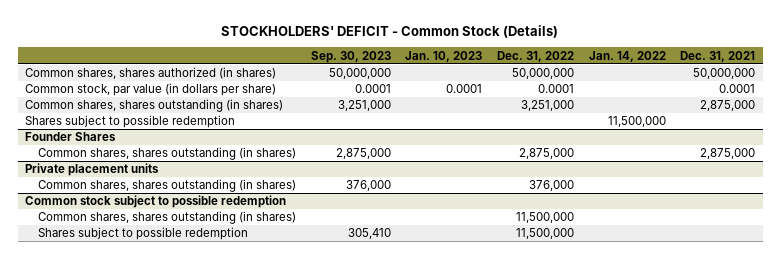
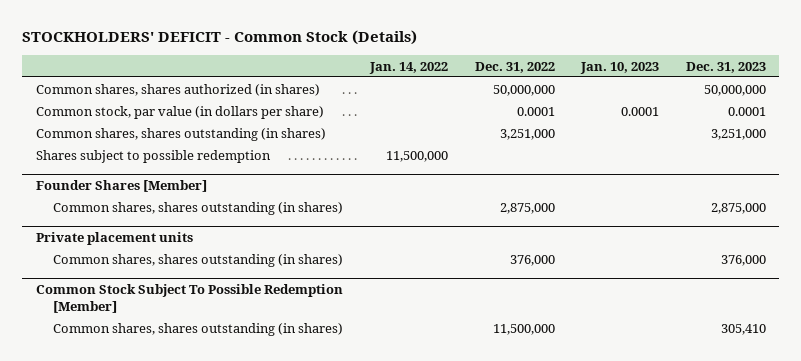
[310,50,391,63] Sep. 30, 2023 -> none
[680,50,756,62] Dec. 31, 2021 -> none
none -> [685,61,766,73] Dec. 31, 2023
[25,132,117,142] Founder Shares -> [35,179,207,192] Founder Shares [Member]
[25,195,287,209] Common stock subject to possible redemption -> [35,283,343,313] Common Stock Subject To Possible Redemption [Member]
[37,227,248,241] Shares subject to possible redemption -> none

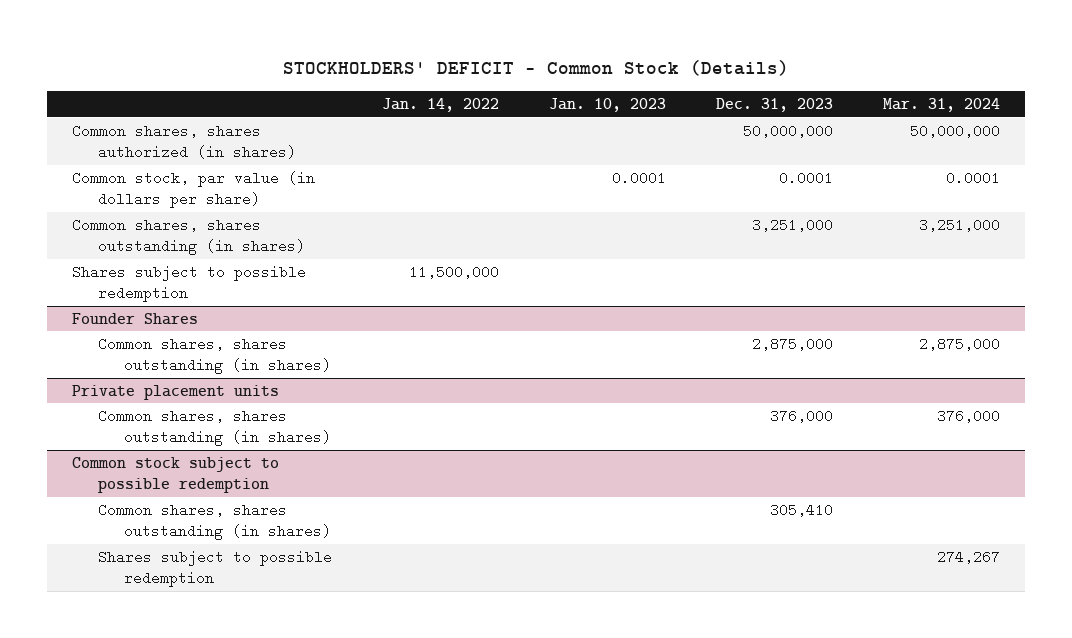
[474,61,555,73] Dec. 31, 2022 -> none
none -> [882,98,1000,113] Mar. 31, 2024
[35,179,207,192] Founder Shares [Member] -> [72,312,199,325] Founder Shares
[35,283,343,313] Common Stock Subject To Possible Redemption [Member] -> [72,456,280,494] Common stock subject to possible redemption
none -> [98,549,333,588] Shares subject to possible redemption

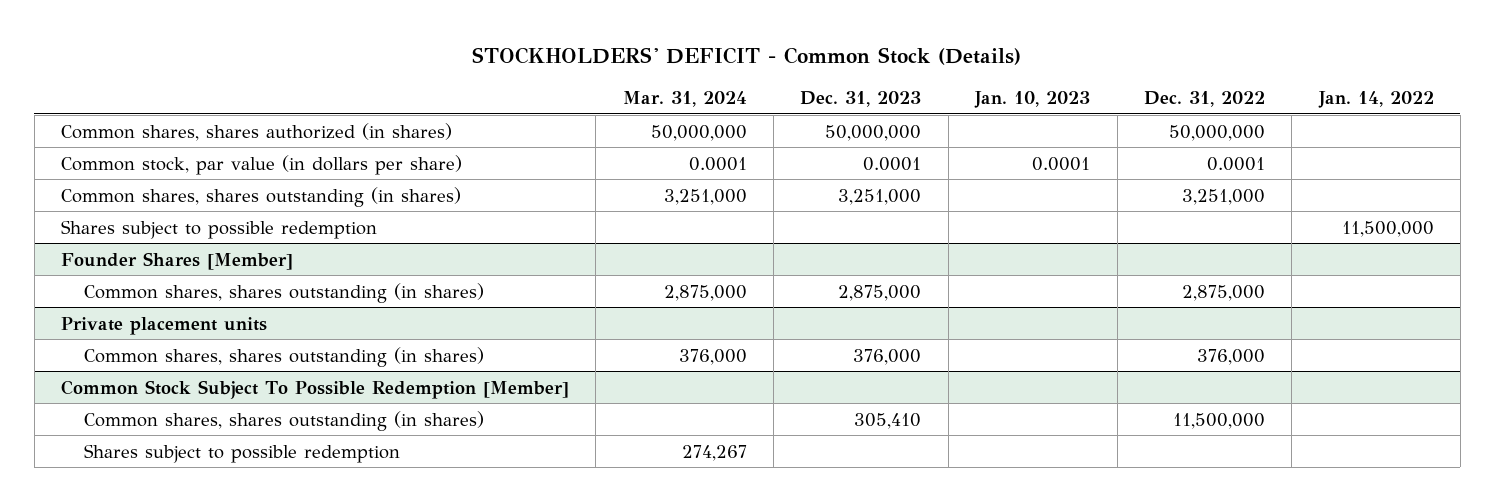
none -> [1143,90,1265,107] Dec. 31, 2022
[72,312,199,325] Founder Shares -> [61,251,294,270] Founder Shares [Member]
[72,456,280,494] Common stock subject to possible redemption -> [61,379,570,399] Common Stock Subject To Possible Redemption [Member]

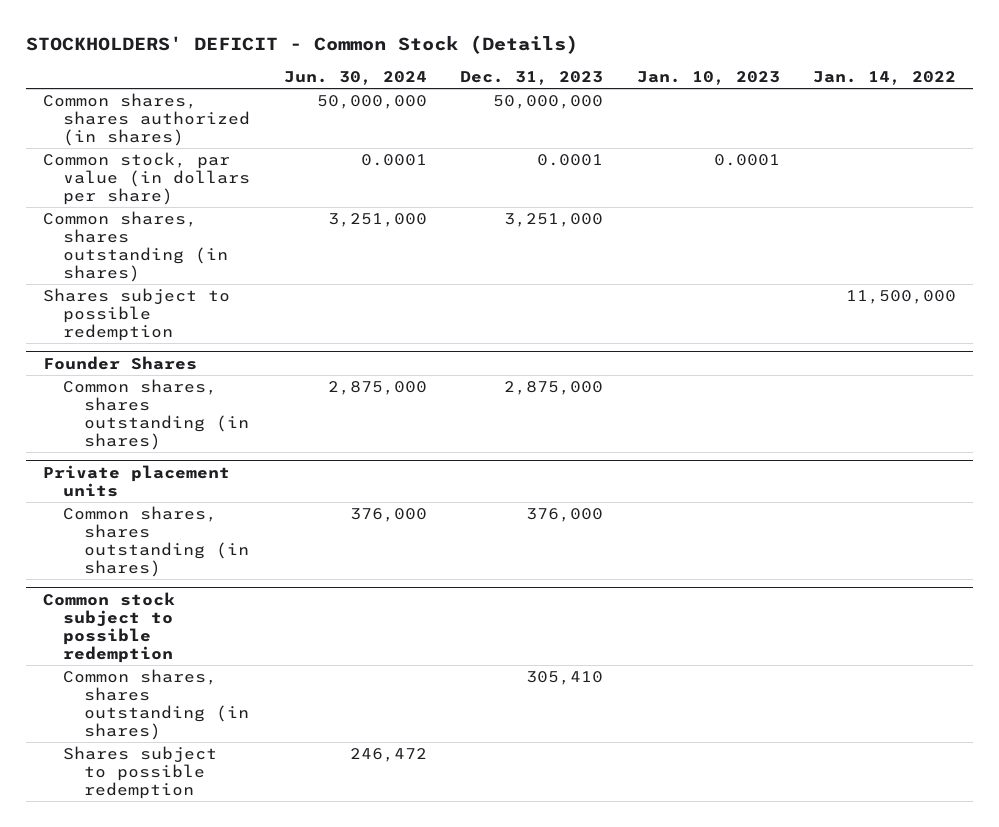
[622,90,747,107] Mar. 31, 2024 -> none
[1143,90,1265,107] Dec. 31, 2022 -> none
none -> [283,70,427,85] Jun. 30, 2024
[61,251,294,270] Founder Shares [Member] -> [42,355,197,370] Founder Shares
[61,379,570,399] Common Stock Subject To Possible Redemption [Member] -> [42,591,175,663] Common stock subject to possible redemption

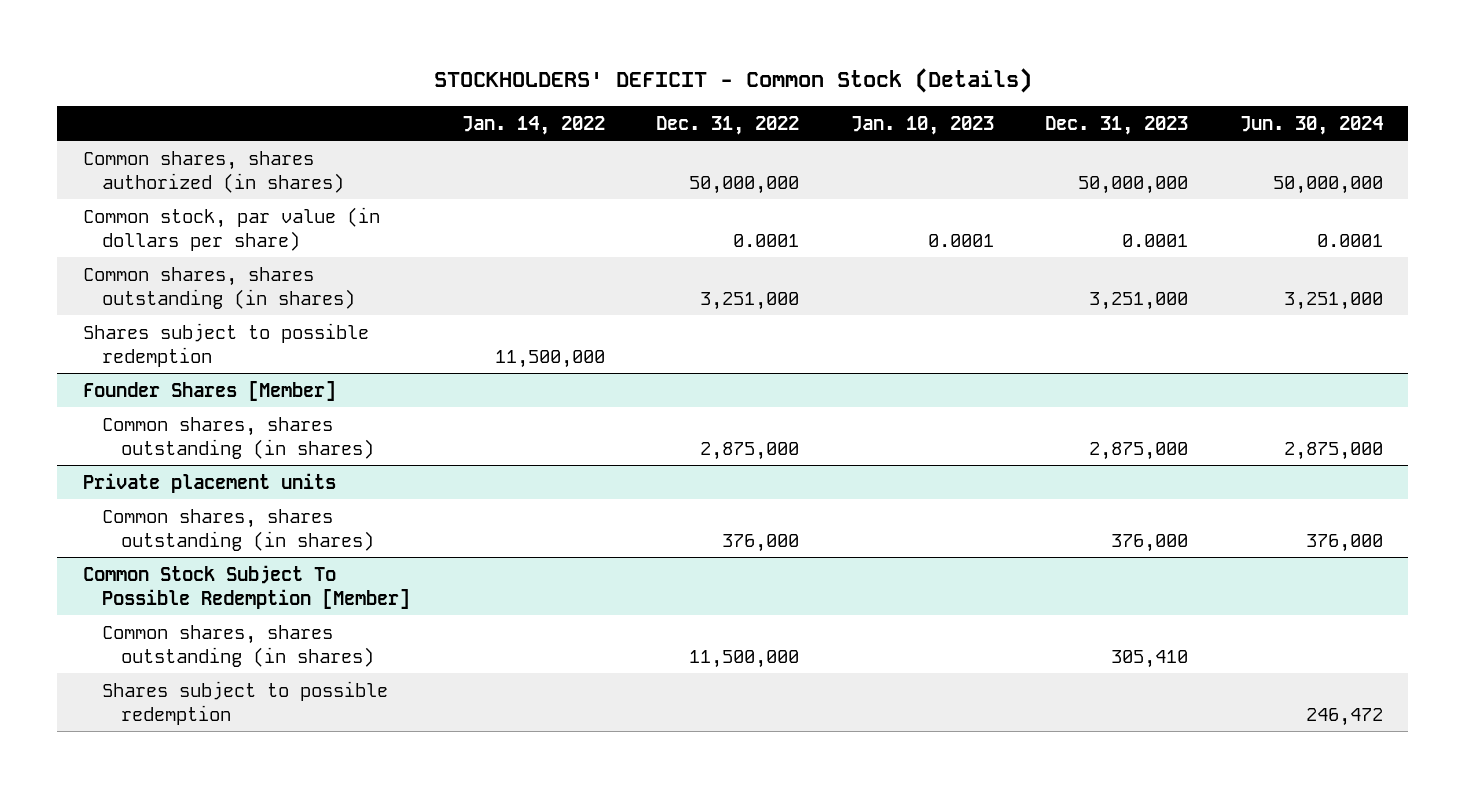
none -> [656,115,800,135] Dec. 31, 2022
[42,355,197,370] Founder Shares -> [83,380,337,401] Founder Shares [Member]
[42,591,175,663] Common stock subject to possible redemption -> [83,564,411,609] Common Stock Subject To Possible Redemption [Member]

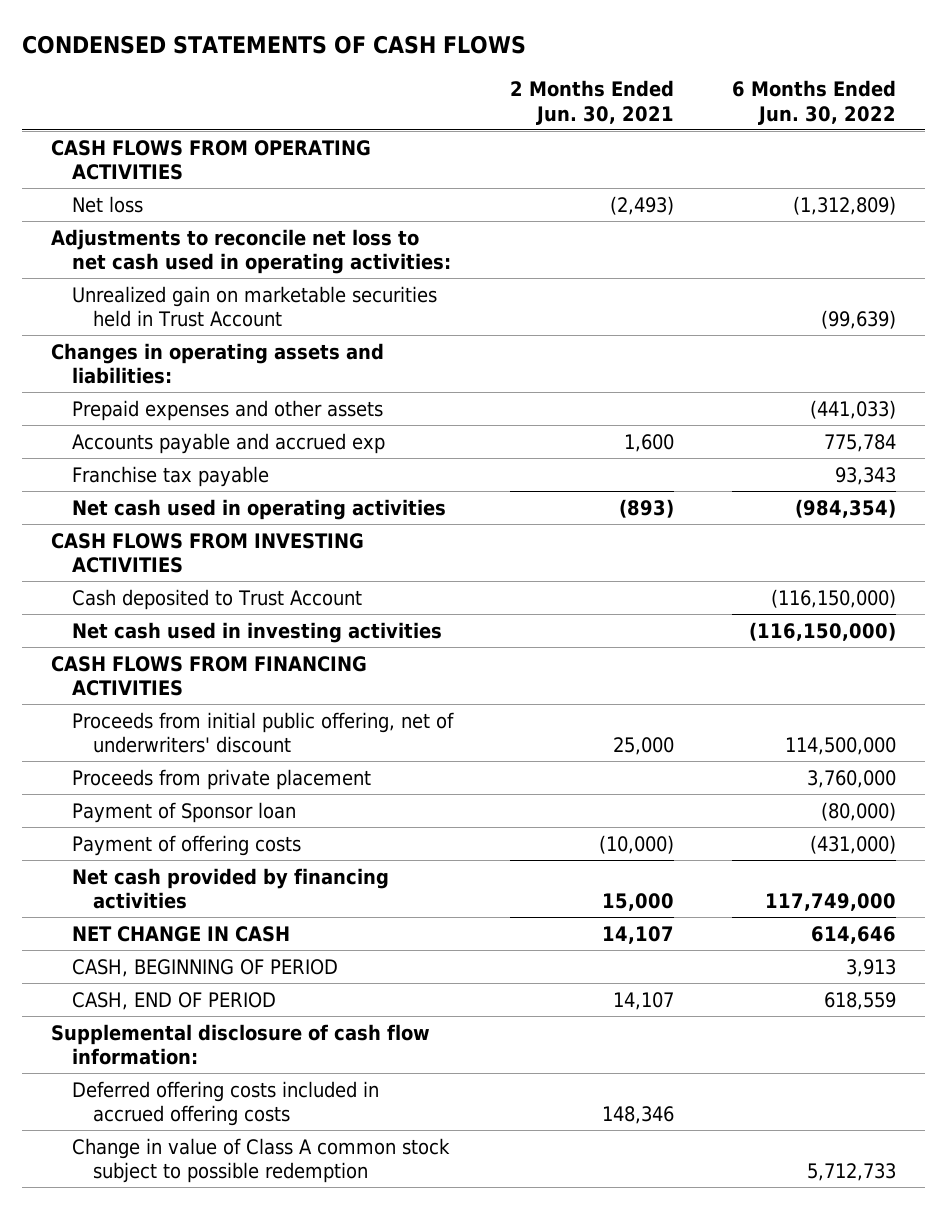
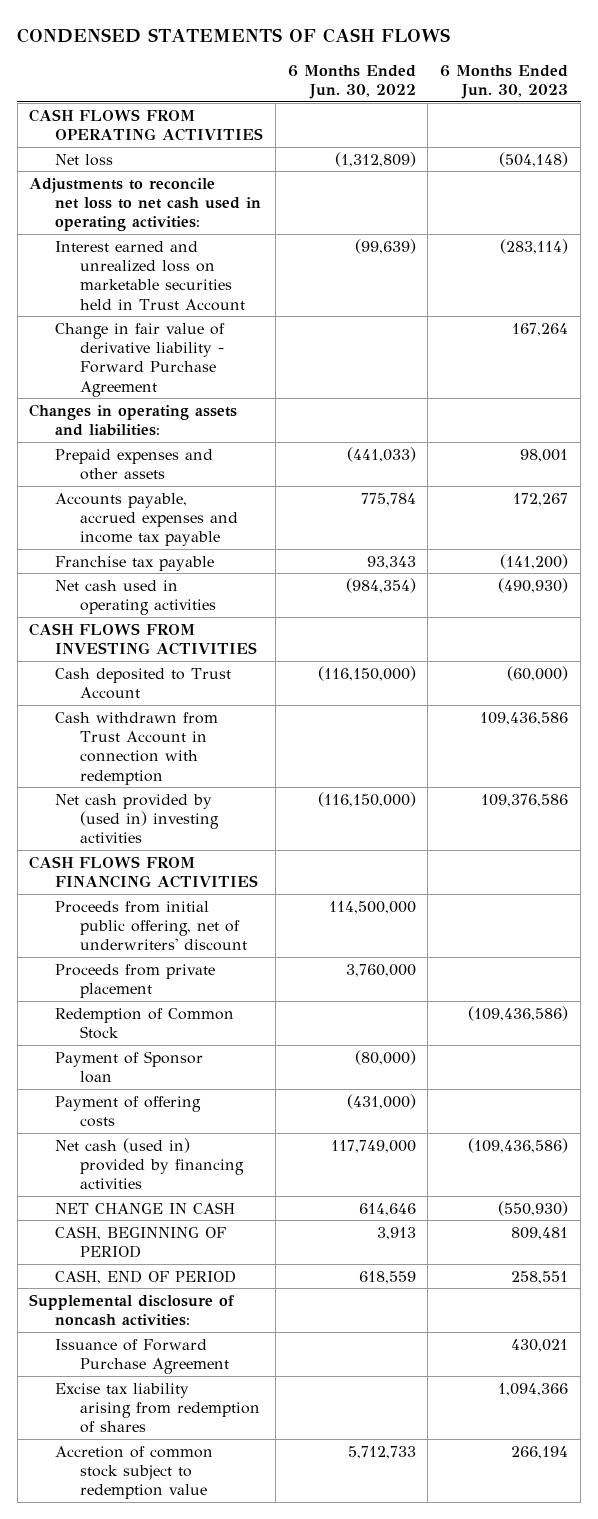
[510,80,675,125] 2 Months Ended Jun. 30, 2021 -> none
none -> [440,64,569,99] 6 Months Ended Jun. 30, 2023
[71,285,437,327] Unrealized gain on marketable securities held in Trust Account -> [54,240,245,311] Interest earned and unrealized loss on marketable securities held in Trust Account
none -> [54,322,225,397] Change in fair value of derivative liability - Forward Purchase Agreement
[71,432,385,454] Accounts payable and accrued exp -> [54,492,238,547] Accounts payable, accrued expenses and income tax payable
none -> [54,711,218,785] Cash withdrawn from Trust Account in connection with redemption
[71,621,442,643] Net cash used in investing activities -> [54,793,219,844] Net cash provided by (used in) investing activities
none -> [54,1007,234,1039] Redemption of Common Stock
[71,867,389,909] Net cash provided by financing activities -> [54,1137,244,1190] Net cash (used in) provided by financing activities
[71,1080,379,1126] Deferred offering costs included in accrued offering costs -> none
[51,1023,431,1065] Supplemental disclosure of cash flow information: -> [29,1293,236,1326] Supplemental disclosure of noncash activities:
none -> [54,1338,229,1374] Issuance of Forward Purchase Agreement
none -> [54,1382,260,1434] Excise tax liability arising from redemption of shares
[71,1137,450,1183] Change in value of Class A common stock subject to possible redemption -> [54,1445,213,1500] Accretion of common stock subject to redemption value

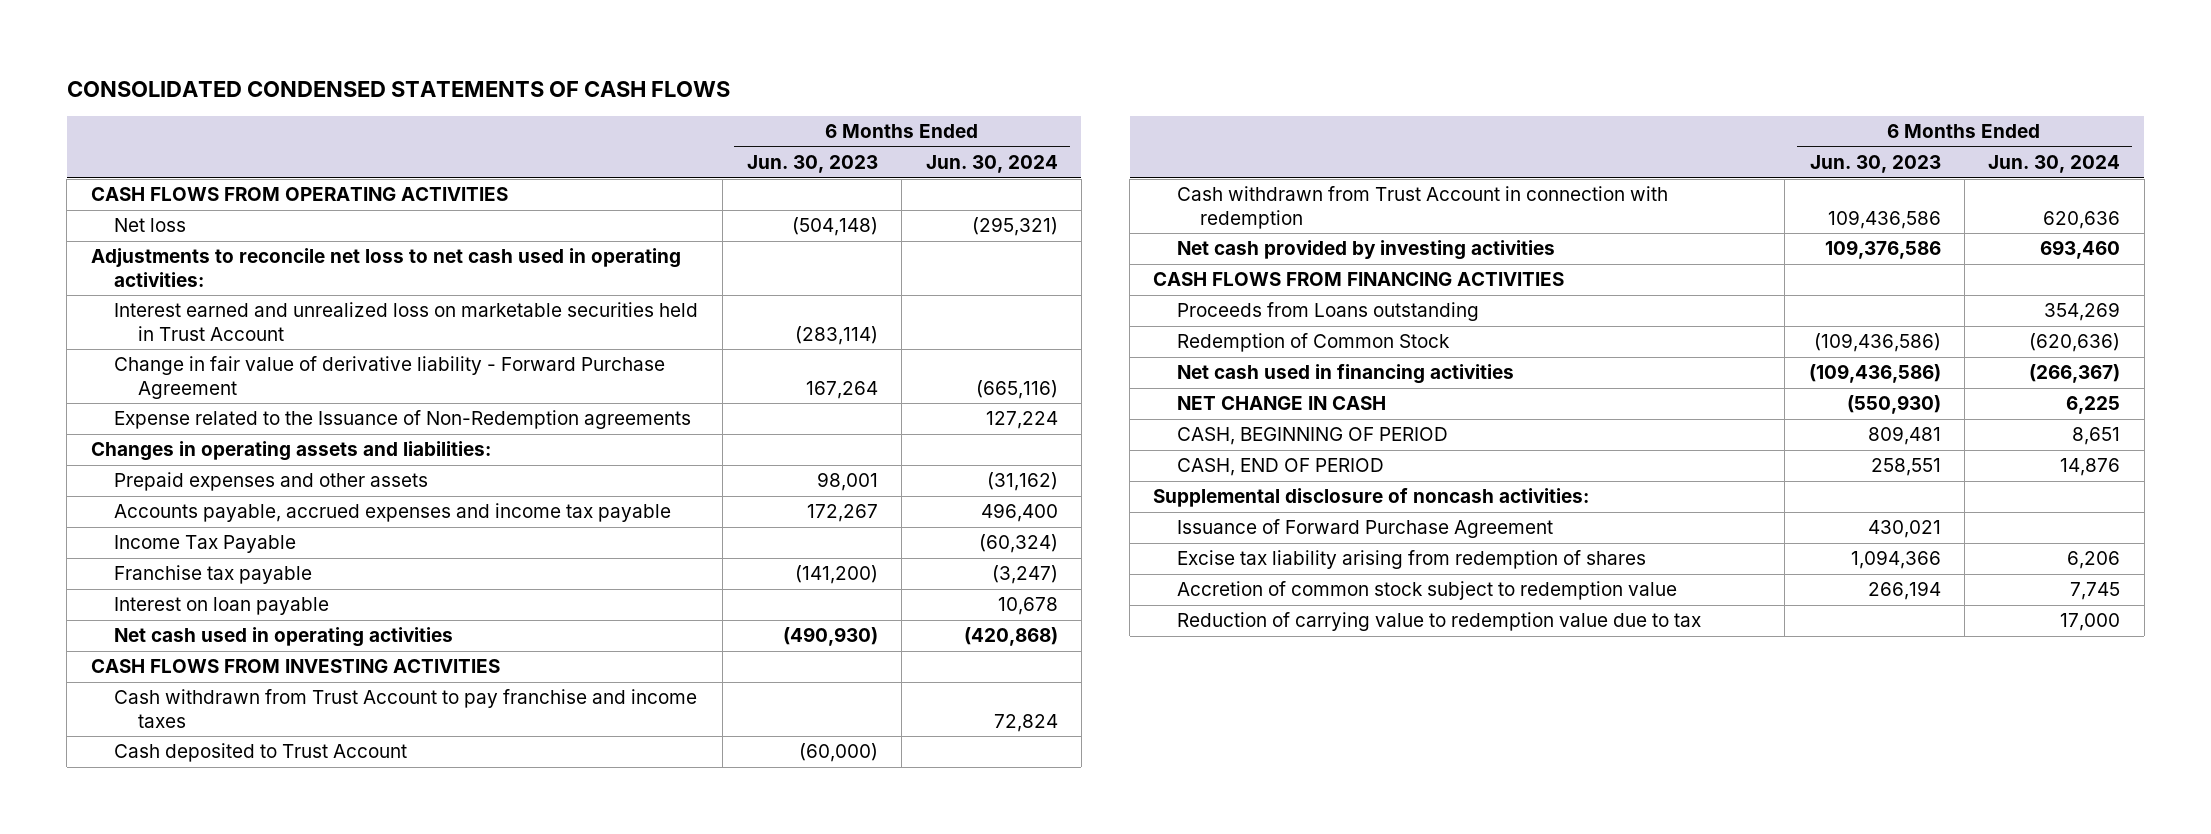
[17,27,451,43] CONDENSED STATEMENTS OF CASH FLOWS -> [66,80,730,97] CONSOLIDATED CONDENSED STATEMENTS OF CASH FLOWS
[287,64,416,99] 6 Months Ended Jun. 30, 2022 -> none
none -> [925,155,1058,174] Jun. 30, 2024
none -> [114,410,692,430] Expense related to the Issuance of Non-Redemption agreements
none -> [114,535,297,554] Income Tax Payable
none -> [114,597,330,616] Interest on loan payable
none -> [114,689,698,728] Cash withdrawn from Trust Account to pay franchise and income taxes
[54,793,219,844] Net cash provided by (used in) investing activities -> [1176,240,1555,261] Net cash provided by investing activities
[54,900,247,952] Proceeds from initial public offering, net of underwriters' discount -> none
[54,963,215,998] Proceeds from private placement -> none
none -> [1176,302,1479,322] Proceeds from Loans outstanding
[54,1050,203,1083] Payment of Sponsor loan -> none
[54,1095,201,1127] Payment of offering costs -> none
[54,1137,244,1190] Net cash (used in) provided by financing activities -> [1176,364,1514,385] Net cash used in financing activities
none -> [1176,612,1701,632] Reduction of carrying value to redemption value due to tax

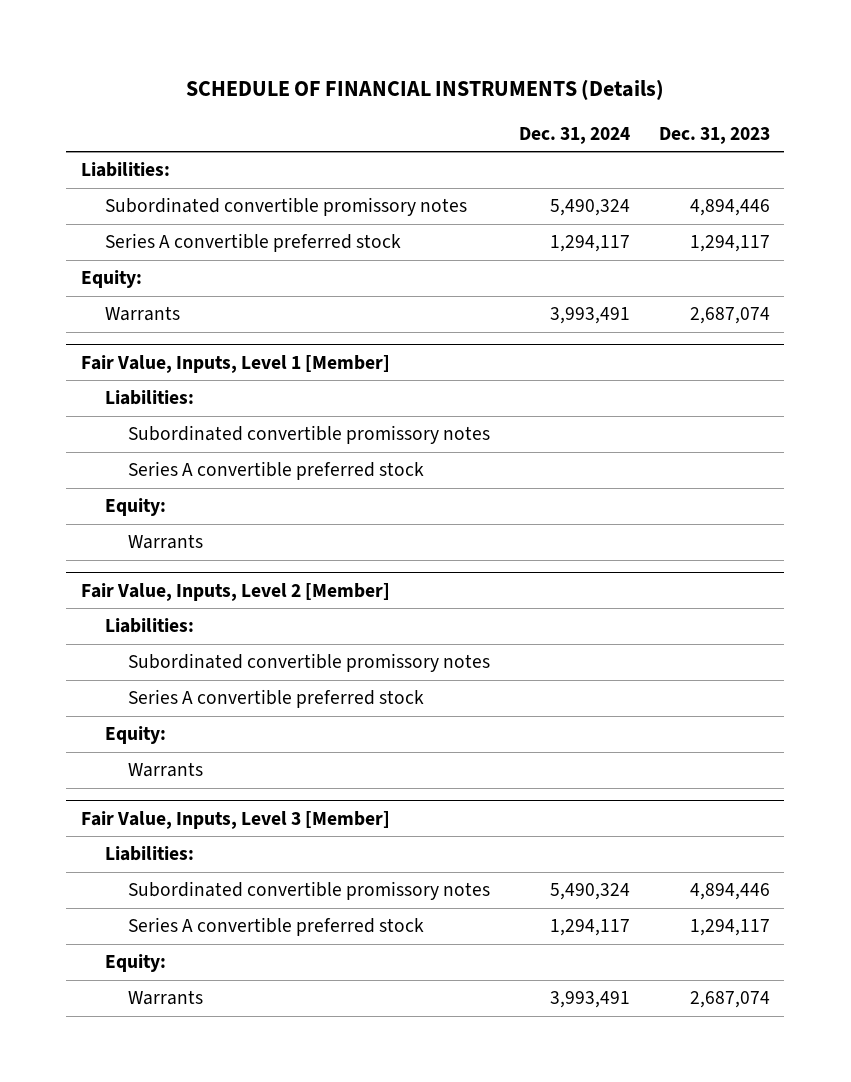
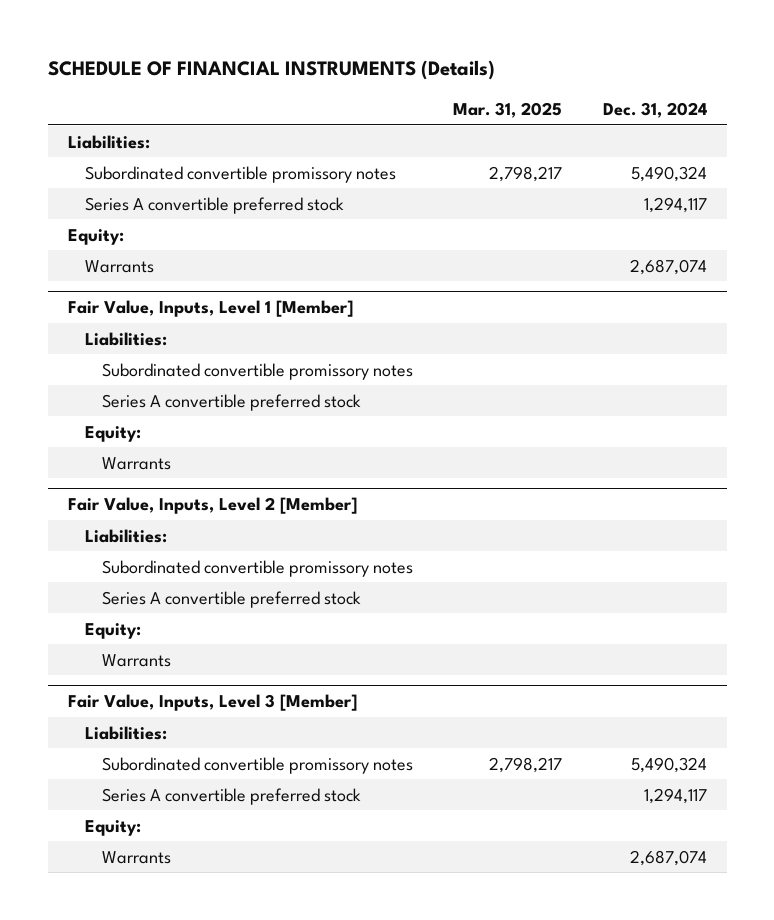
[658,126,770,144] Dec. 31, 2023 -> none
none -> [453,101,563,118] Mar. 31, 2025
[550,307,631,325] 3,993,491 -> [629,258,707,275] 2,687,074
[550,991,631,1009] 3,993,491 -> [629,849,707,866] 2,687,074

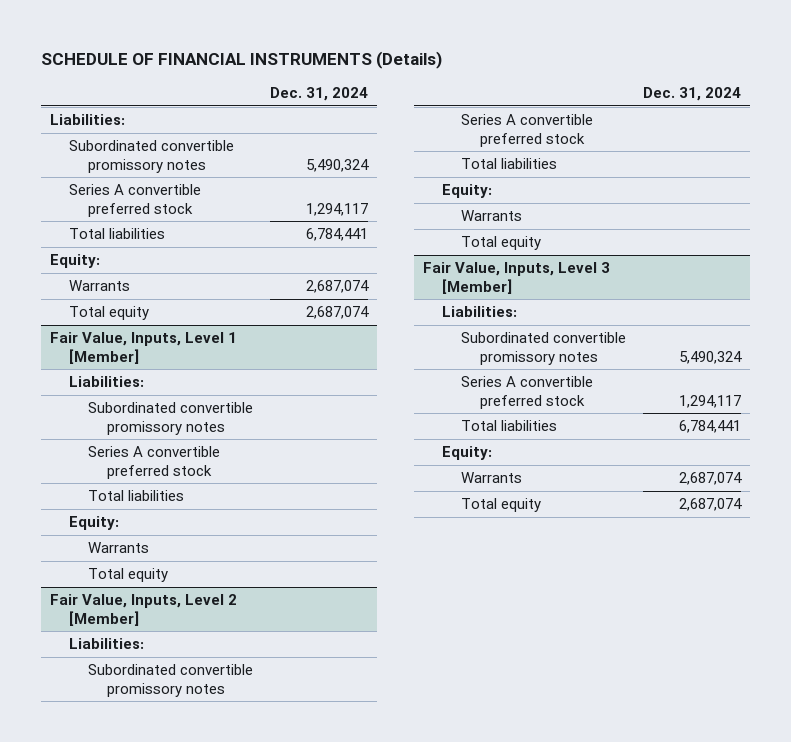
[453,101,563,118] Mar. 31, 2025 -> none
none -> [69,228,166,240] Total liabilities
none -> [69,306,150,321] Total equity
none -> [88,490,185,502] Total liabilities
none -> [88,568,169,583] Total equity
none -> [460,158,557,170] Total liabilities
none -> [460,236,541,251] Total equity
none -> [460,420,557,432] Total liabilities
none -> [460,498,541,513] Total equity

